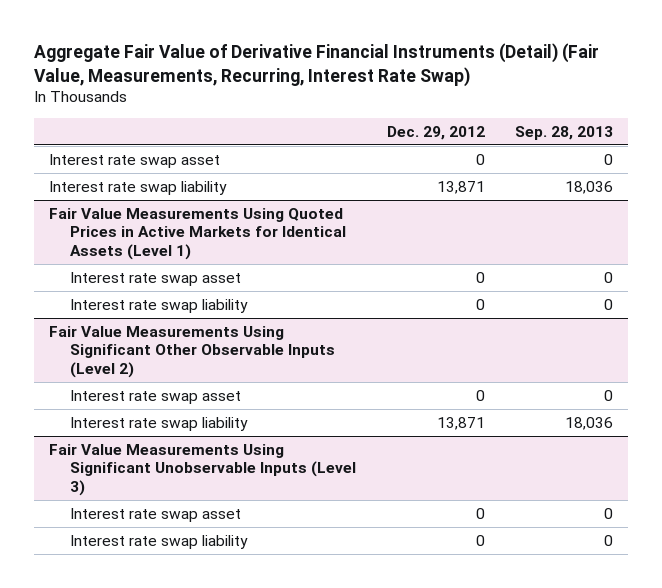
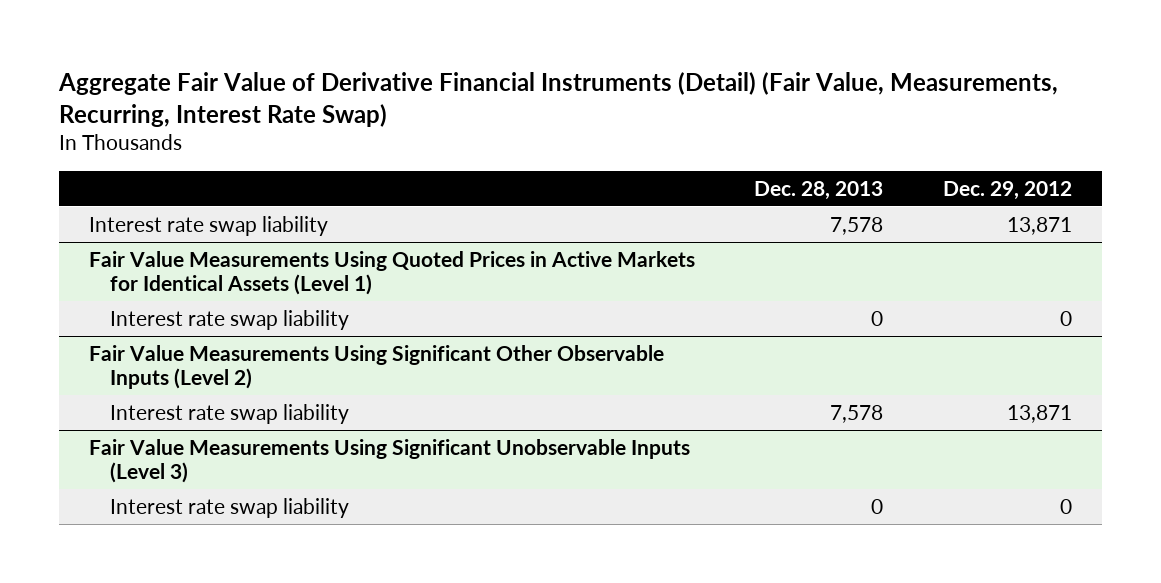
[515,125,614,140] Sep. 28, 2013 -> none
none -> [754,180,884,200] Dec. 28, 2013
[49,154,221,169] Interest rate swap asset -> none
[70,272,242,287] Interest rate swap asset -> none
[70,390,242,405] Interest rate swap asset -> none
[70,508,242,523] Interest rate swap asset -> none

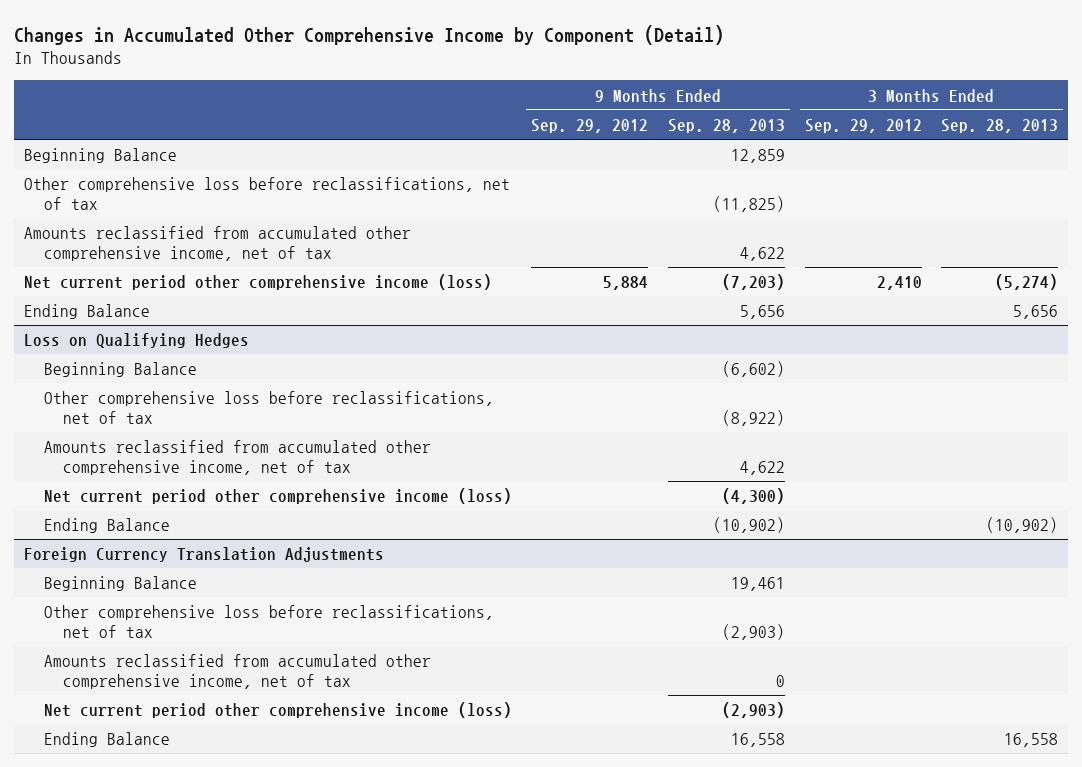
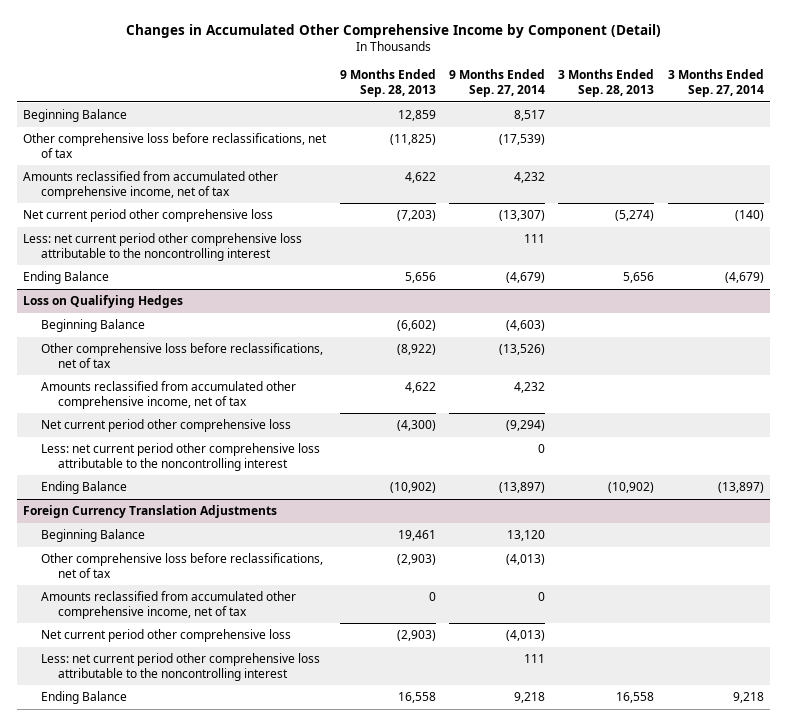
[531,118,649,133] Sep. 29, 2012 -> none
[804,118,922,133] Sep. 29, 2012 -> none
none -> [449,69,546,98] 9 Months Ended Sep. 27, 2014
none -> [667,69,764,98] 3 Months Ended Sep. 27, 2014
[24,274,493,291] Net current period other comprehensive income (loss) -> [23,209,274,223] Net current period other comprehensive loss
none -> [23,233,303,261] Less: net current period other comprehensive loss attributable to the noncontrolling interest
[43,488,512,505] Net current period other comprehensive income (loss) -> [40,419,291,433] Net current period other comprehensive loss
none -> [40,443,320,471] Less: net current period other comprehensive loss attributable to the noncontrolling interest
[43,702,512,719] Net current period other comprehensive income (loss) -> [40,629,291,643] Net current period other comprehensive loss
none -> [40,653,320,681] Less: net current period other comprehensive loss attributable to the noncontrolling interest

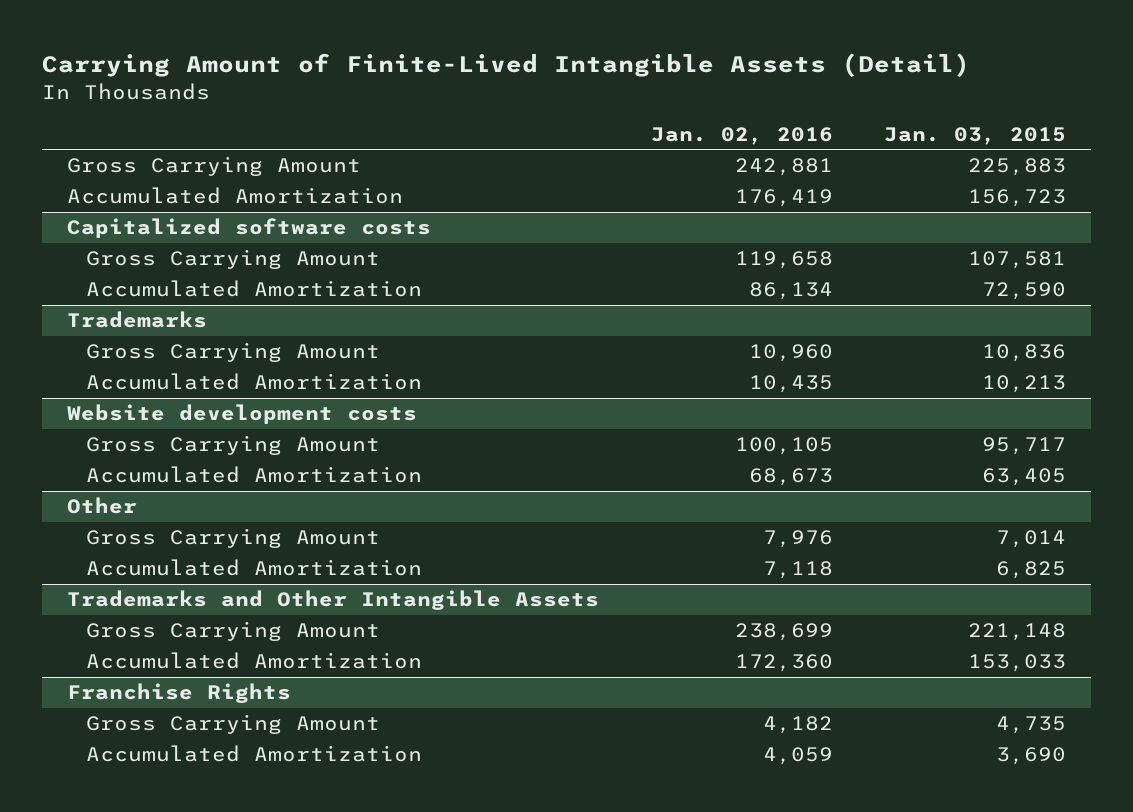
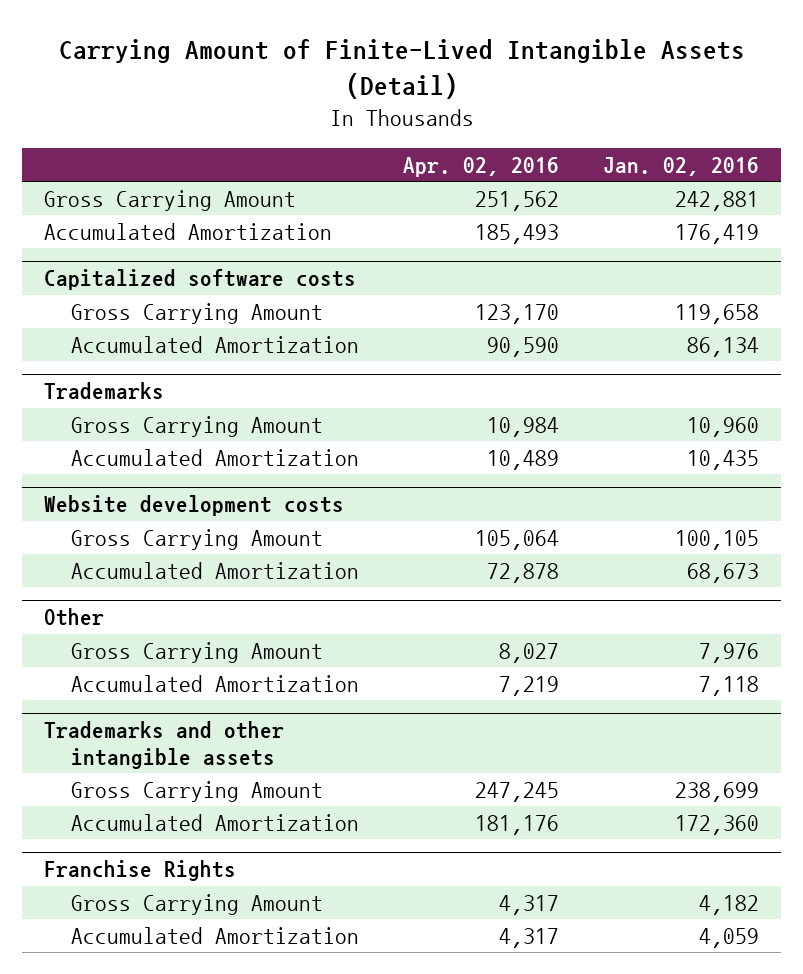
[883,126,1066,145] Jan. 03, 2015 -> none
none -> [402,156,559,177] Apr. 02, 2016
[67,590,600,611] Trademarks and Other Intangible Assets -> [44,721,285,769] Trademarks and other intangible assets

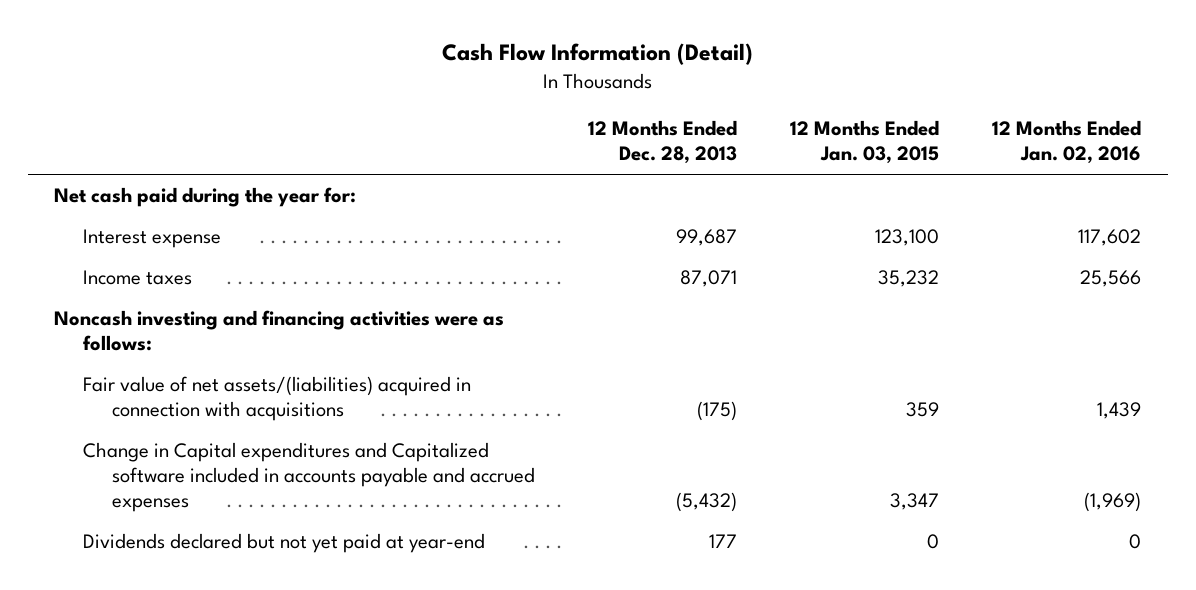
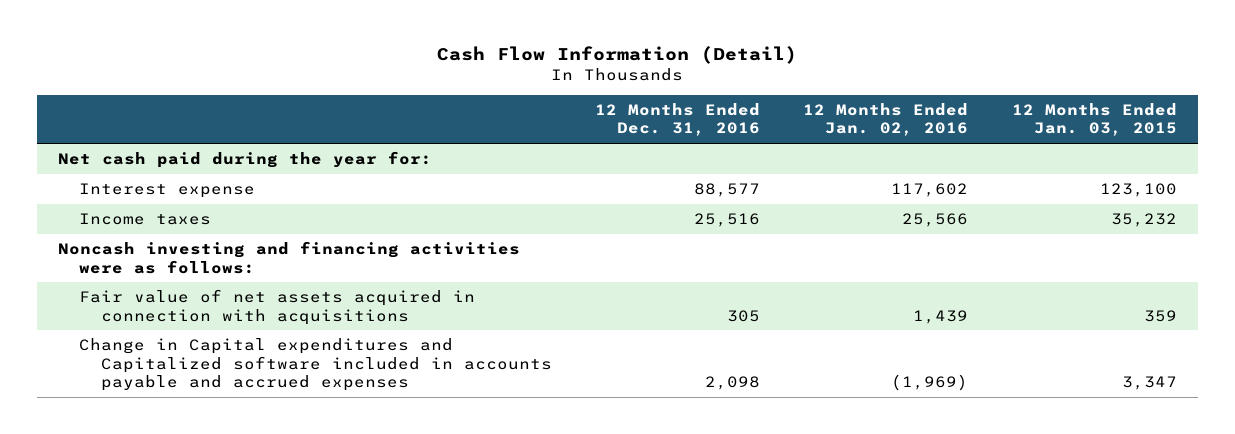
[588,120,738,165] 12 Months Ended Dec. 28, 2013 -> none
none -> [594,102,760,137] 12 Months Ended Dec. 31, 2016
[83,376,472,422] Fair value of net assets/(liabilities) acquired in connection with acquisitions -> [79,289,476,325] Fair value of net assets acquired in connection with acquisitions
[83,533,486,554] Dividends declared but not yet paid at year-end -> none

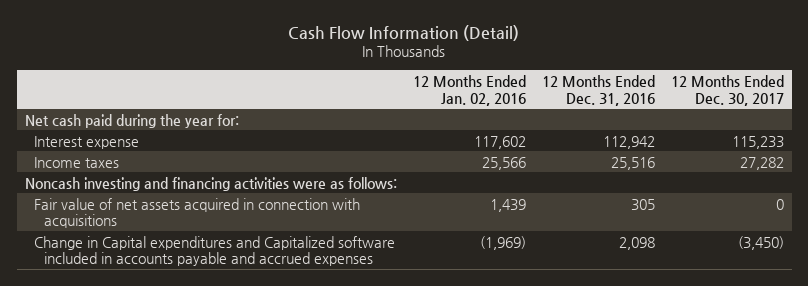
[1011,102,1177,137] 12 Months Ended Jan. 03, 2015 -> none
none -> [670,74,784,106] 12 Months Ended Dec. 30, 2017
[693,183,760,198] 88,577 -> [602,135,655,149] 112,942

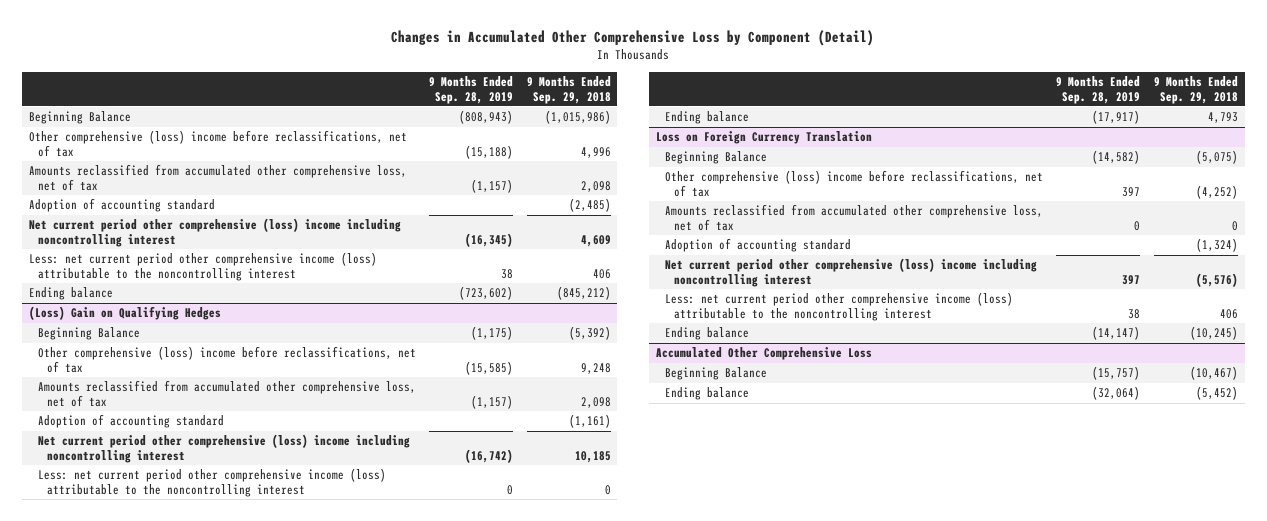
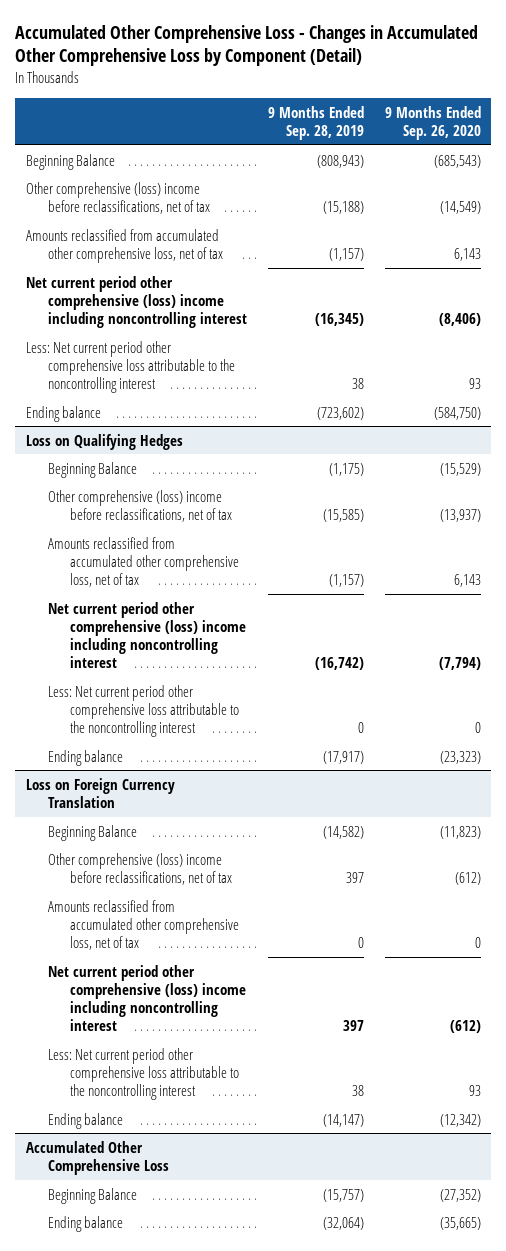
[391,29,875,46] Changes in Accumulated Other Comprehensive Loss by Component (Detail) -> [15,24,479,67] Accumulated Other Comprehensive Loss - Changes in Accumulated Other Comprehensive Loss by Component (Detail)
[526,75,611,104] 9 Months Ended Sep. 29, 2018 -> none
none -> [384,105,481,141] 9 Months Ended Sep. 26, 2020
[28,198,215,213] Adoption of accounting standard -> none
[28,252,377,282] Less: net current period other comprehensive income (loss) attributable to the noncontrolling interest -> [25,340,235,394] Less: Net current period other comprehensive loss attributable to the noncontrolling interest
[28,306,221,321] (Loss) Gain on Qualifying Hedges -> [25,433,183,450] Loss on Qualifying Hedges
[37,414,224,429] Adoption of accounting standard -> none
[37,468,386,498] Less: net current period other comprehensive income (loss) attributable to the noncontrolling interest -> [47,684,240,738] Less: Net current period other comprehensive loss attributable to the noncontrolling interest
[665,238,852,253] Adoption of accounting standard -> none
[665,292,1014,322] Less: net current period other comprehensive income (loss) attributable to the noncontrolling interest -> [47,1047,240,1101] Less: Net current period other comprehensive loss attributable to the noncontrolling interest

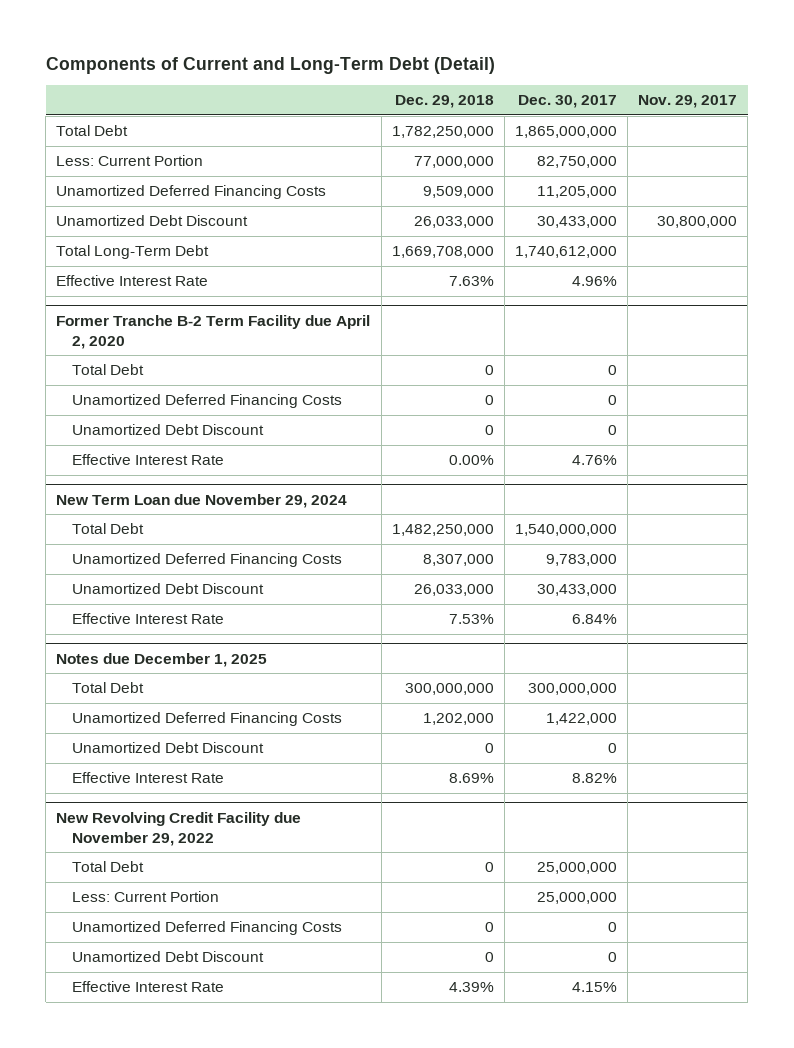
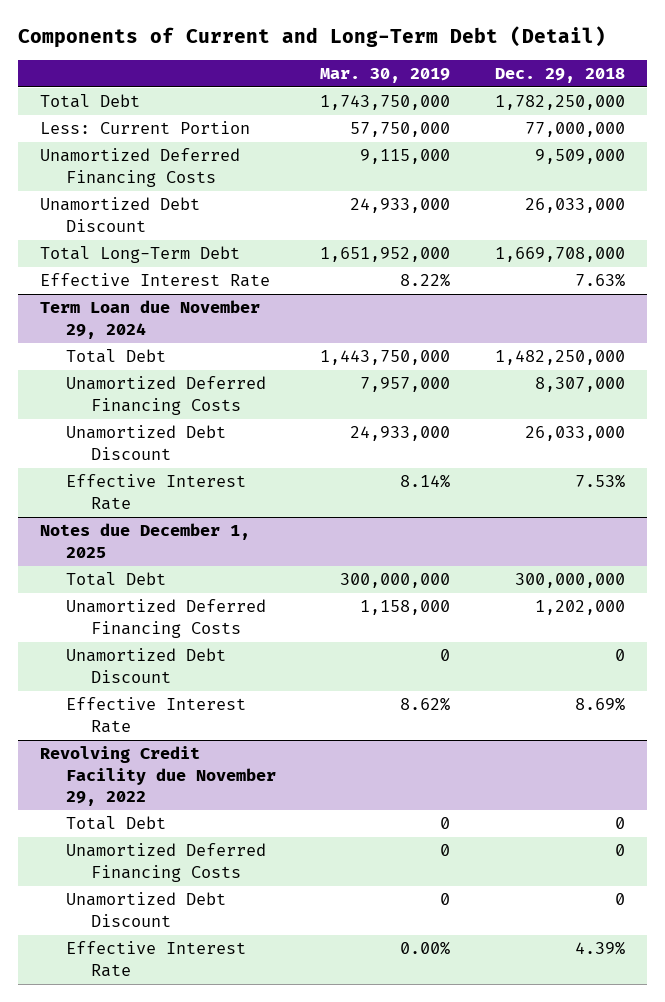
[518,95,618,109] Dec. 30, 2017 -> none
[638,95,738,109] Nov. 29, 2017 -> none
none -> [320,68,451,84] Mar. 30, 2019
[56,314,371,349] Former Tranche B-2 Term Facility due April 2, 2020 -> none
[71,364,144,376] Total Debt -> none
[71,394,342,409] Unamortized Deferred Financing Costs -> none
[71,424,264,436] Unamortized Debt Discount -> none
[71,454,224,466] Effective Interest Rate -> none
[56,493,348,508] New Term Loan due November 29, 2024 -> [40,300,261,339] Term Loan due November 29, 2024
[56,811,302,846] New Revolving Credit Facility due November 29, 2022 -> [40,746,276,807] Revolving Credit Facility due November 29, 2022
[71,891,219,903] Less: Current Portion -> none

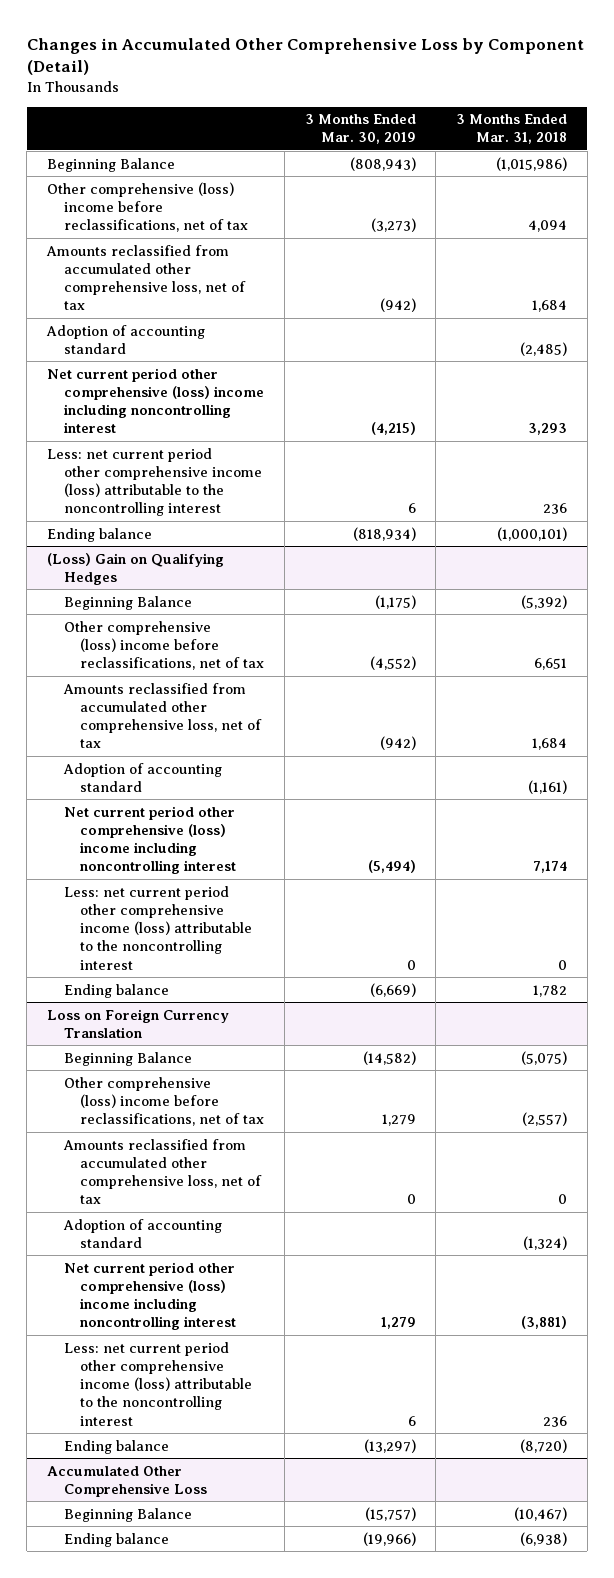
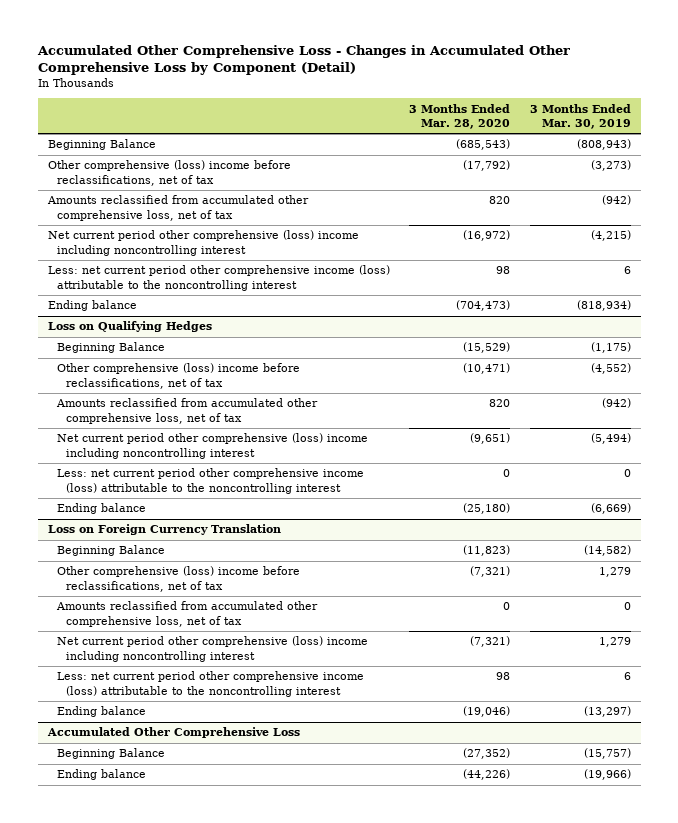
[26,37,584,76] Changes in Accumulated Other Comprehensive Loss by Component (Detail) -> [36,44,570,76] Accumulated Other Comprehensive Loss - Changes in Accumulated Other Comprehensive Loss by Component (Detail)
[456,114,568,145] 3 Months Ended Mar. 31, 2018 -> none
none -> [409,103,511,129] 3 Months Ended Mar. 28, 2020
[46,324,206,354] Adoption of accounting standard -> none
[47,552,225,585] (Loss) Gain on Qualifying Hedges -> [47,321,212,333] Loss on Qualifying Hedges
[62,762,222,792] Adoption of accounting standard -> none
[62,1218,222,1248] Adoption of accounting standard -> none

